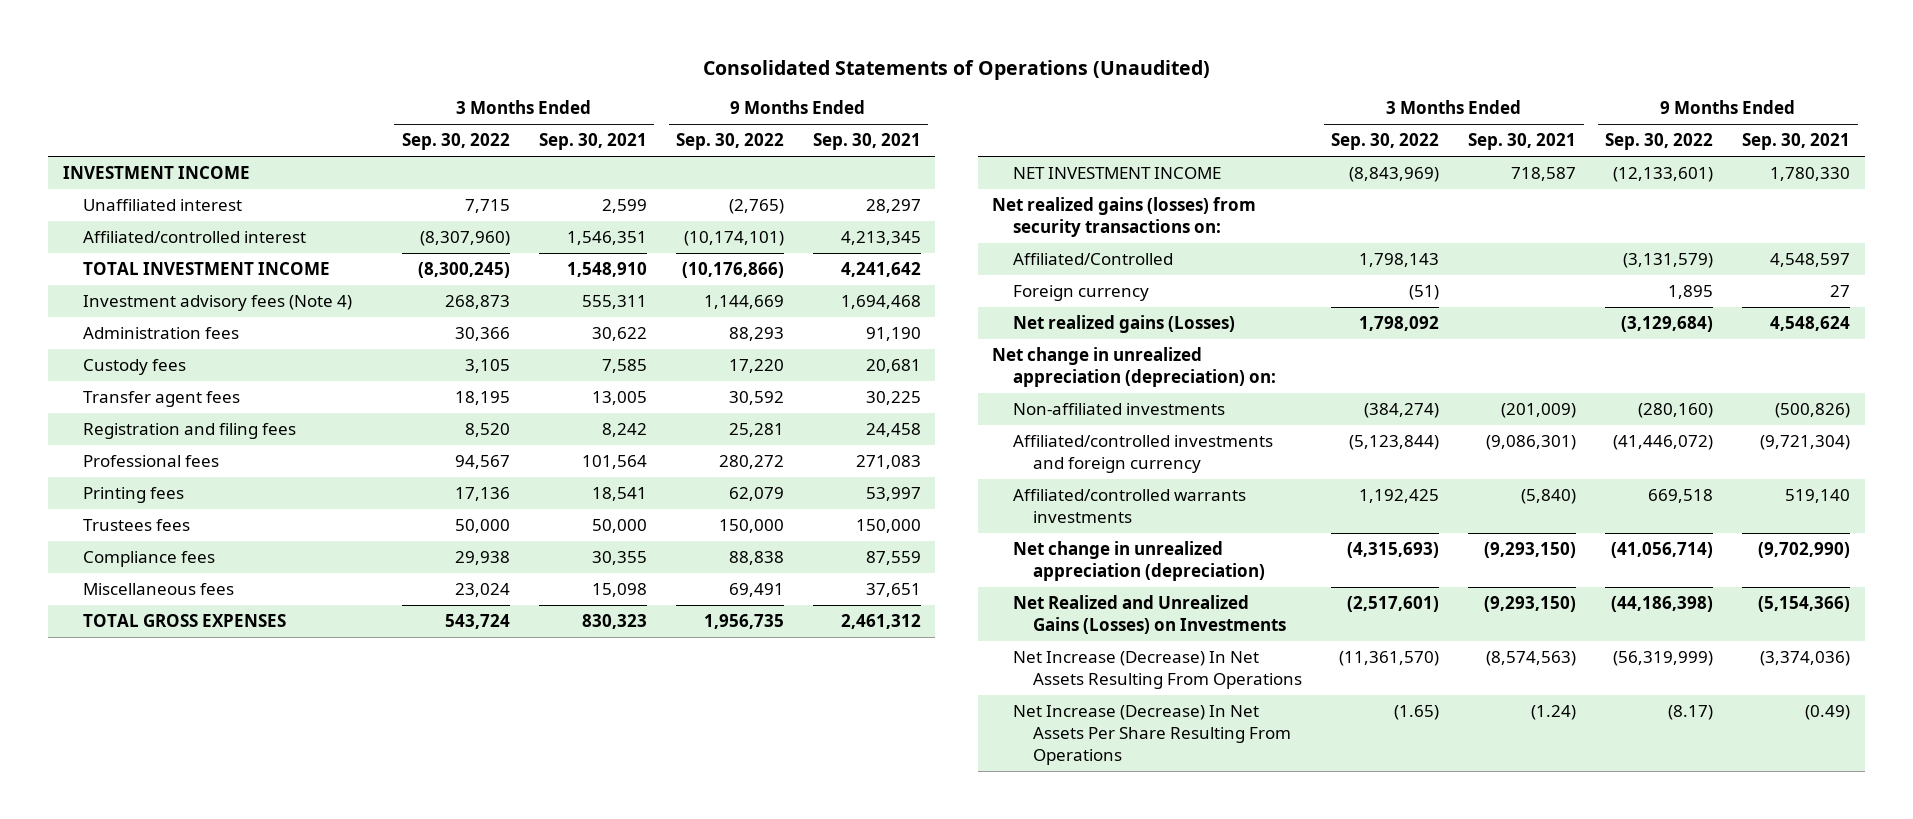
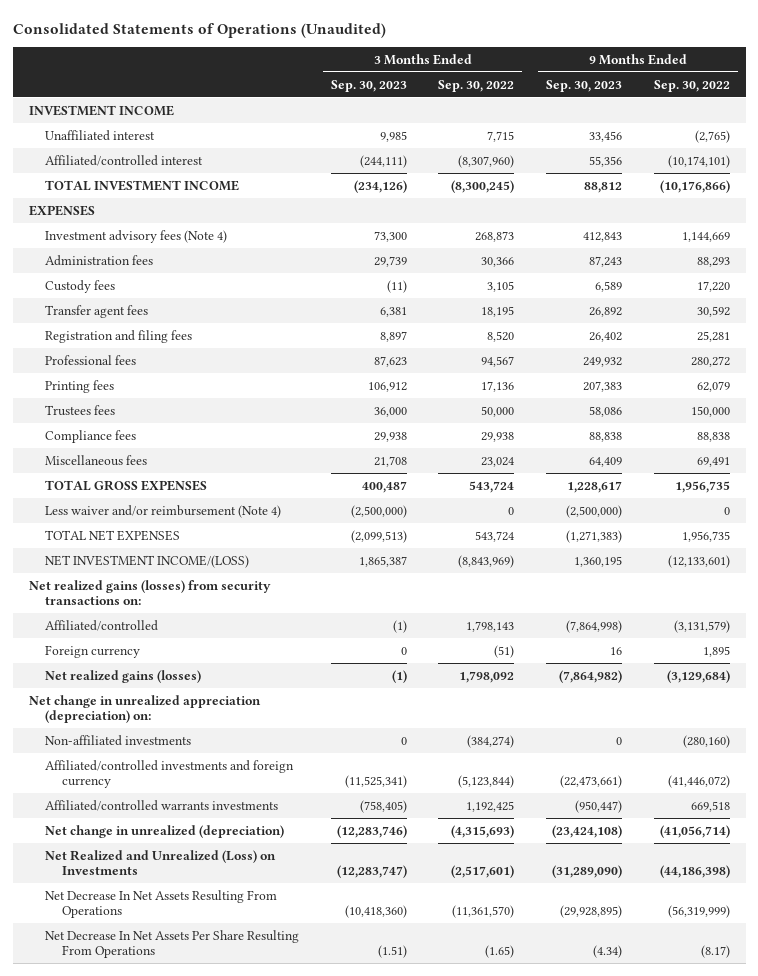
[538,133,647,151] Sep. 30, 2021 -> none
[812,133,921,151] Sep. 30, 2021 -> none
none -> [330,79,407,92] Sep. 30, 2023
none -> [546,79,623,92] Sep. 30, 2023
none -> [28,204,95,216] EXPENSES
none -> [45,504,282,518] Less waiver and/or reimbursement (Note 4)
none -> [45,529,181,541] TOTAL NET EXPENSES
[1012,167,1221,180] NET INVESTMENT INCOME -> [45,554,250,568] NET INVESTMENT INCOME/(LOSS)
[1012,253,1173,266] Affiliated/Controlled -> [45,619,159,631] Affiliated/controlled
[1012,315,1235,334] Net realized gains (Losses) -> [45,669,202,683] Net realized gains (losses)
[1012,541,1266,582] Net change in unrealized appreciation (depreciation) -> [45,824,285,838] Net change in unrealized (depreciation)
[1012,595,1287,635] Net Realized and Unrealized Gains (Losses) on Investments -> [45,849,277,876] Net Realized and Unrealized (Loss) on Investments
[1012,651,1303,690] Net Increase (Decrease) In Net Assets Resulting From Operations -> [45,889,278,919] Net Decrease In Net Assets Resulting From Operations
[1012,705,1292,766] Net Increase (Decrease) In Net Assets Per Share Resulting From Operations -> [45,929,300,959] Net Decrease In Net Assets Per Share Resulting From Operations

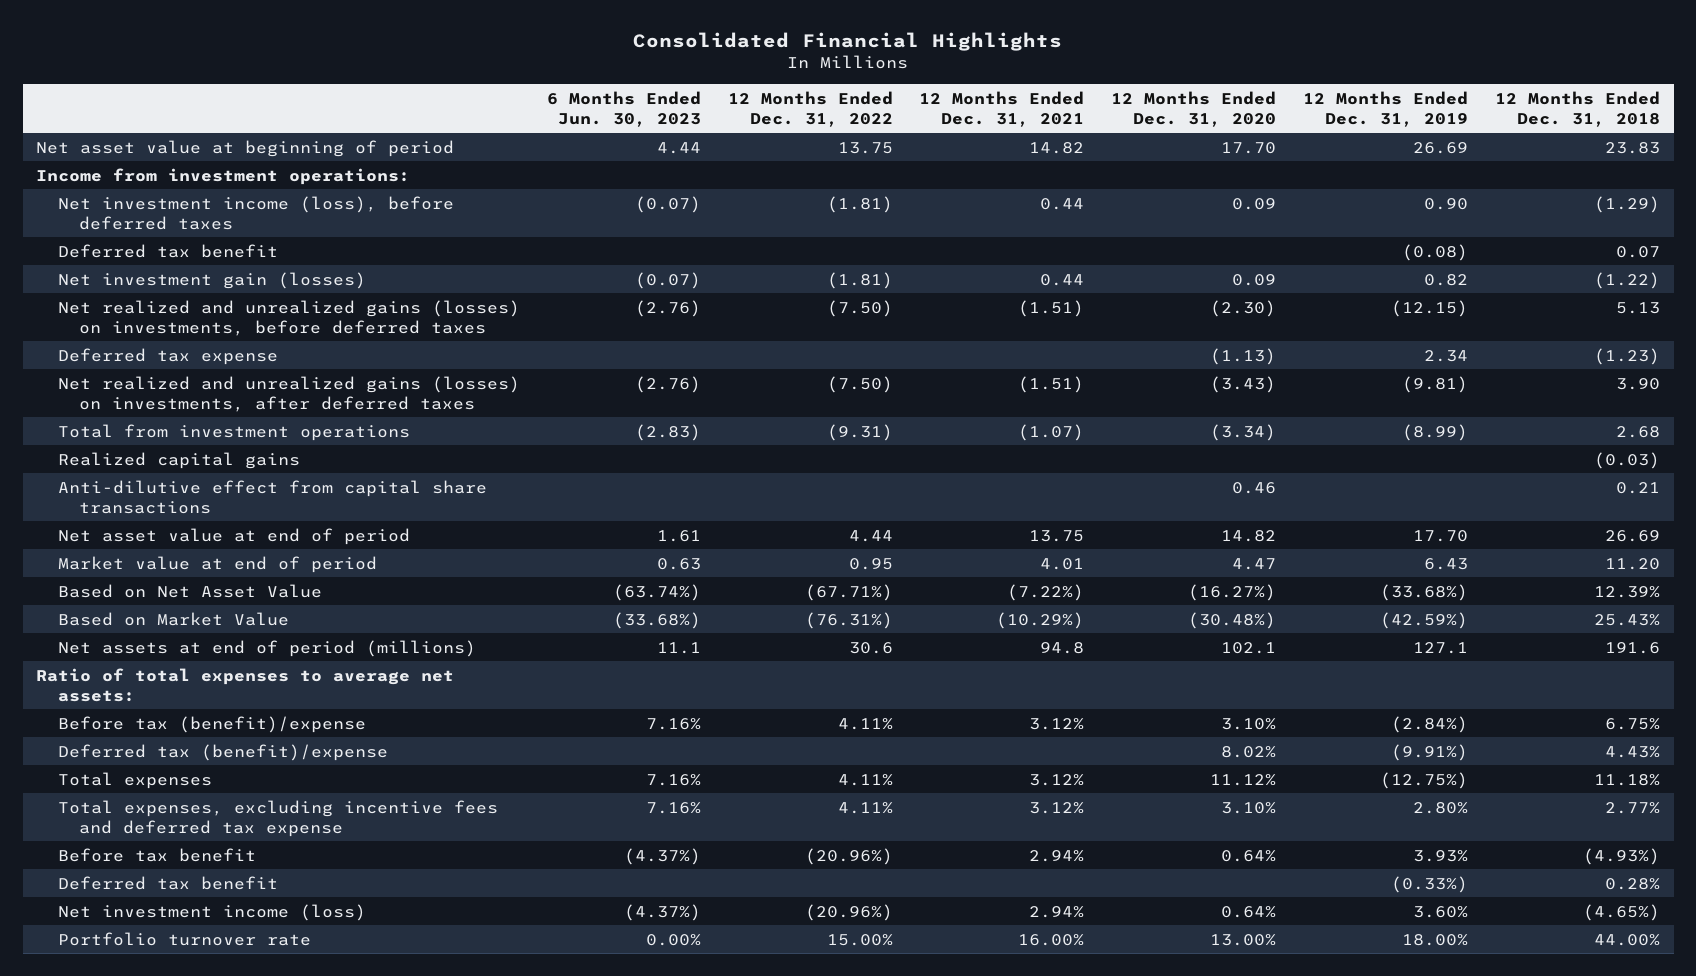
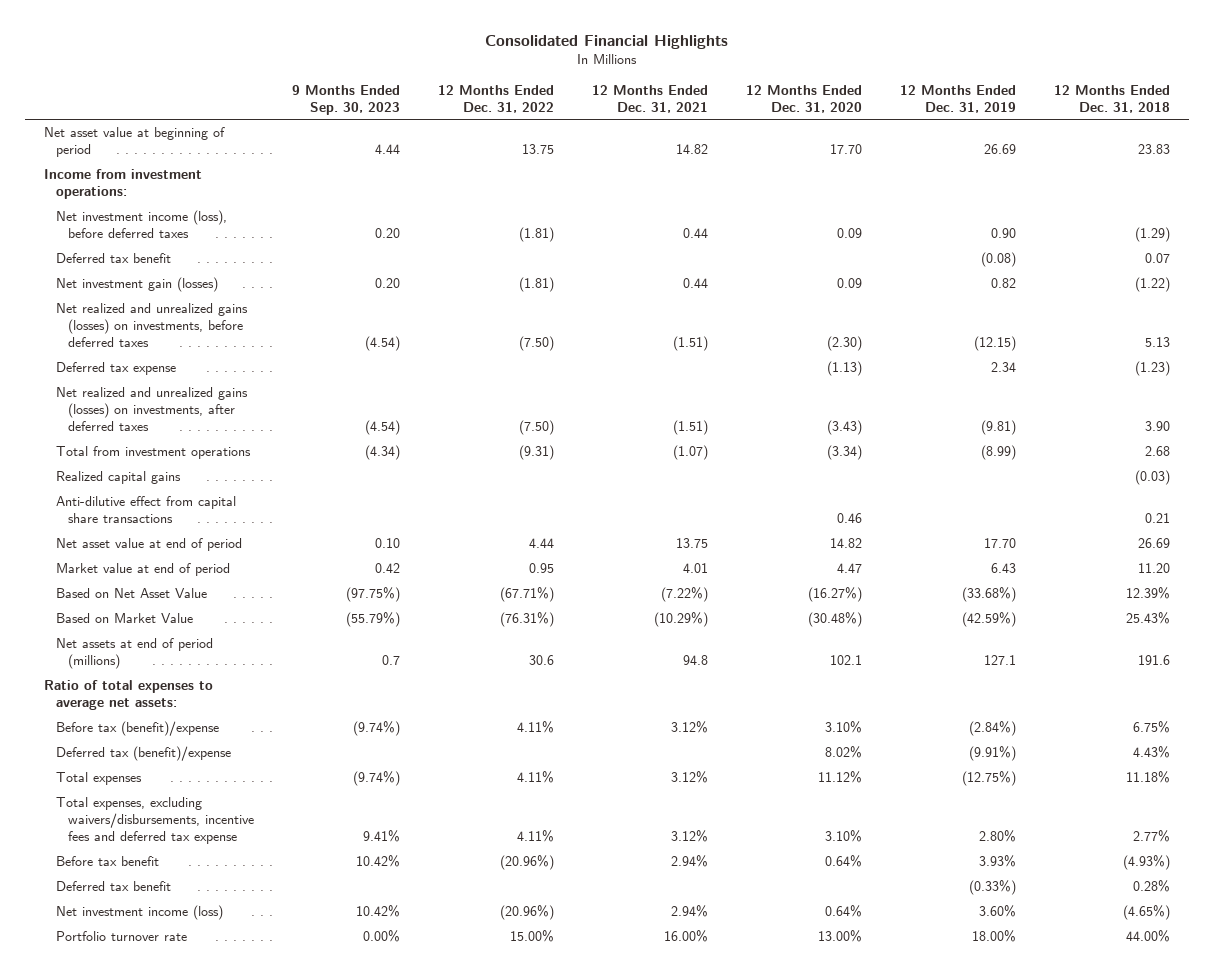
[546,90,701,127] 6 Months Ended Jun. 30, 2023 -> none
none -> [291,84,400,115] 9 Months Ended Sep. 30, 2023
[57,799,498,837] Total expenses, excluding incentive fees and deferred tax expense -> [55,797,254,845] Total expenses, excluding waivers/disbursements, incentive fees and deferred tax expense

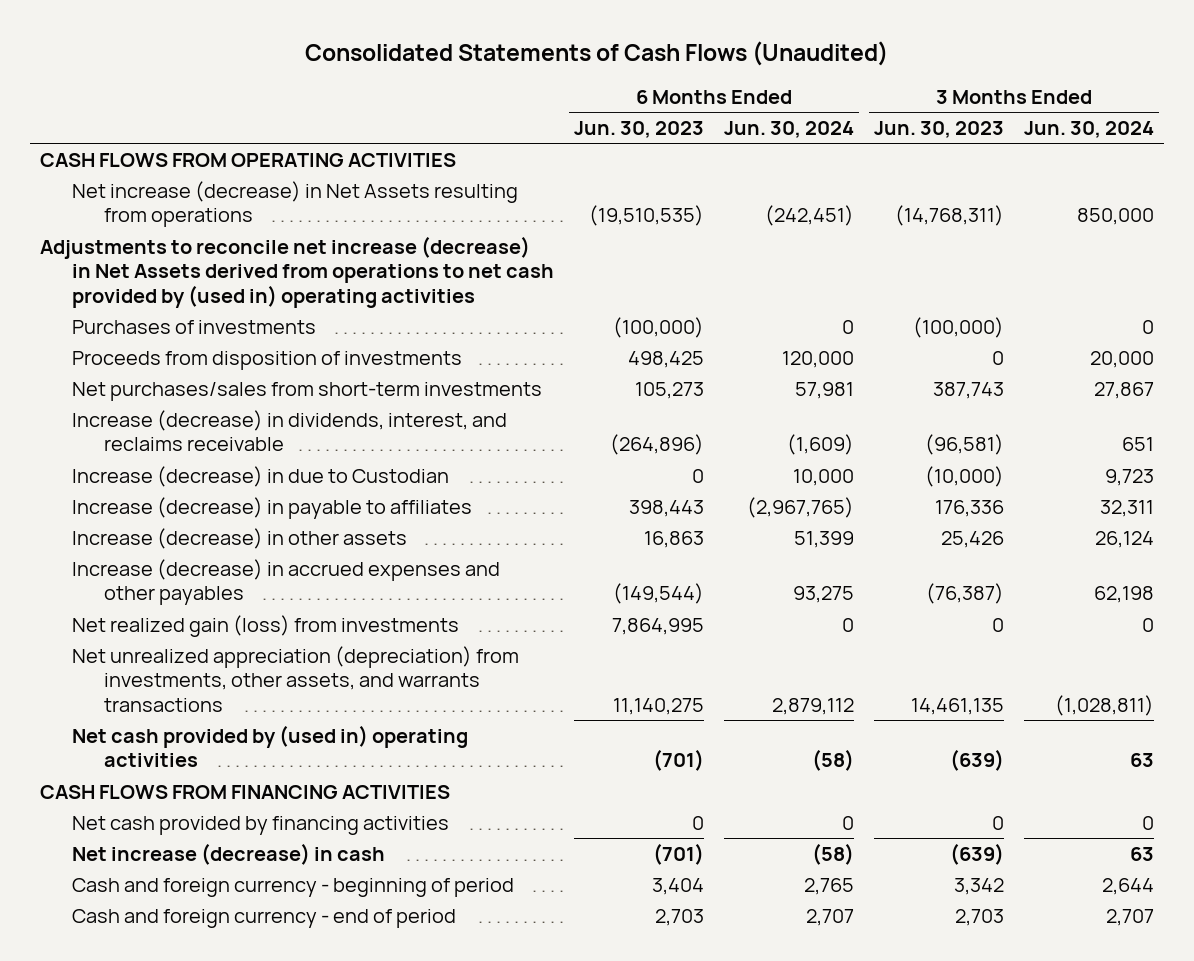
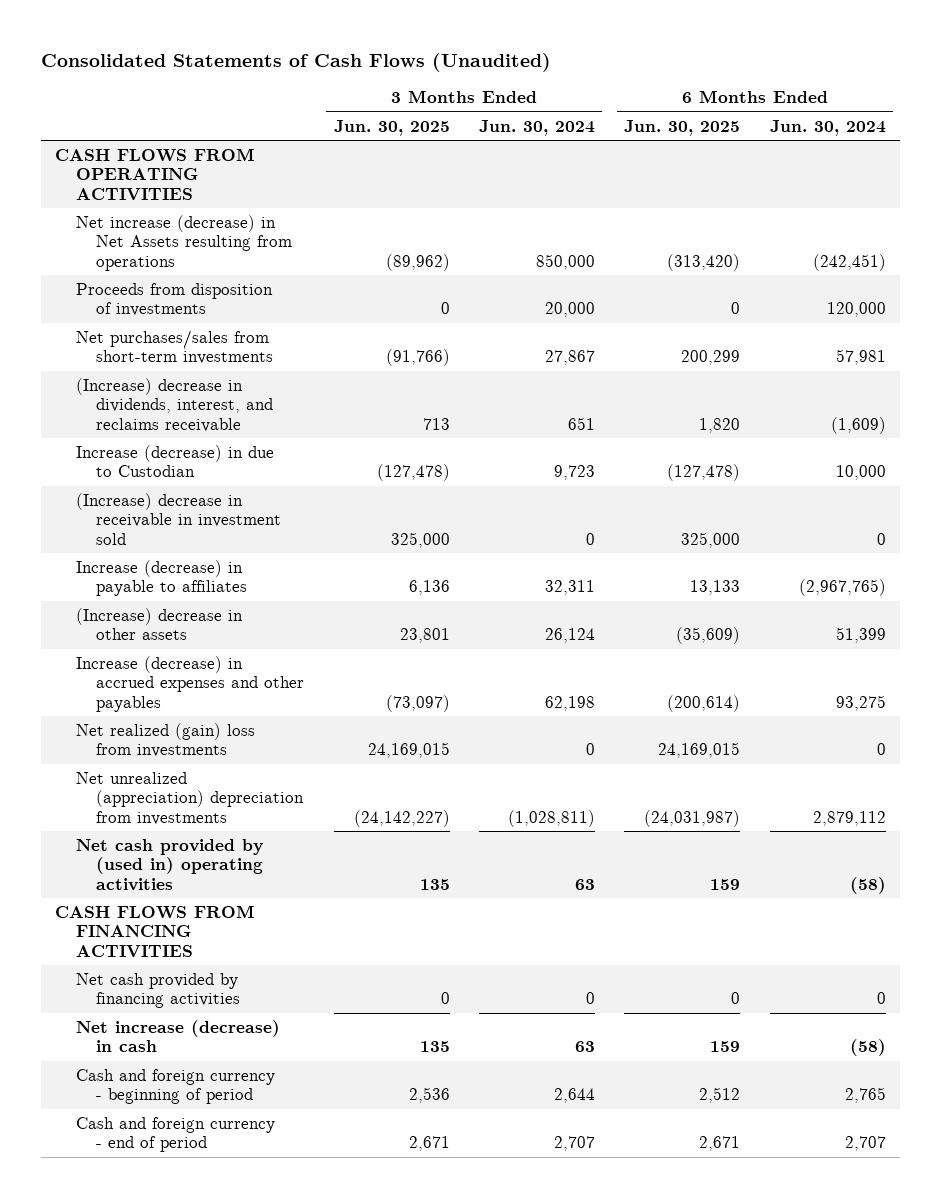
[573,121,704,139] Jun. 30, 2023 -> none
[874,121,1005,139] Jun. 30, 2023 -> none
none -> [333,119,450,136] Jun. 30, 2025
none -> [624,119,741,136] Jun. 30, 2025
[39,235,554,308] Adjustments to reconcile net increase (decrease) in Net Assets derived from operations to net cash provided by (used in) operating activities -> none
[71,319,316,334] Purchases of investments -> none
[71,409,507,452] Increase (decrease) in dividends, interest, and reclaims receivable -> [75,377,274,433] (Increase) decrease in dividends, interest, and reclaims receivable
none -> [75,492,282,546] (Increase) decrease in receivable in investment sold
[71,527,407,549] Increase (decrease) in other assets -> [75,607,243,641] (Increase) decrease in other assets
[71,614,459,637] Net realized gain (loss) from investments -> [75,722,255,758] Net realized (gain) loss from investments
[71,645,519,712] Net unrealized appreciation (depreciation) from investments, other assets, and warrants transactions -> [75,771,305,826] Net unrealized (appreciation) depreciation from investments

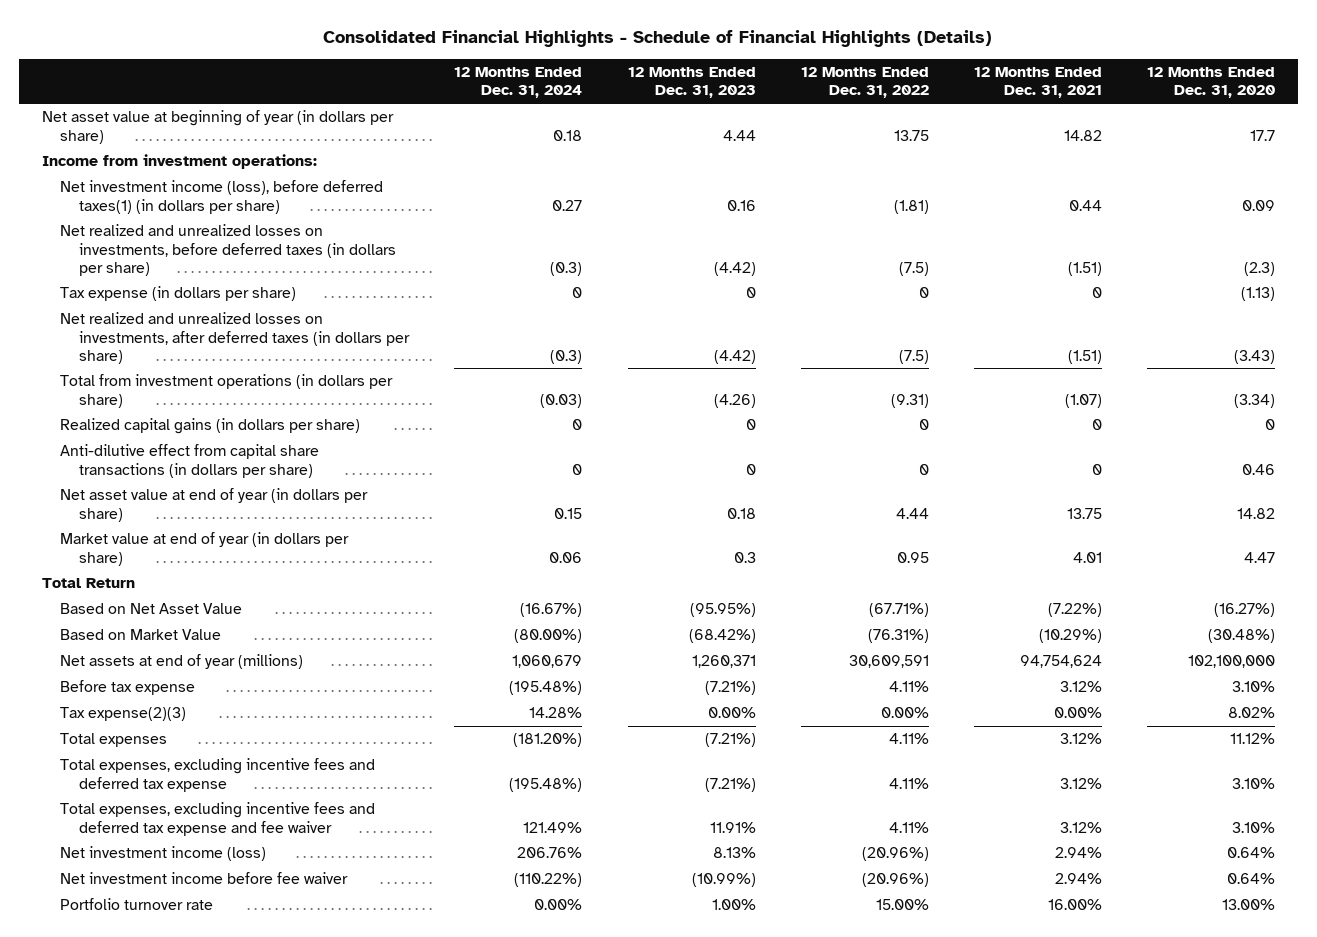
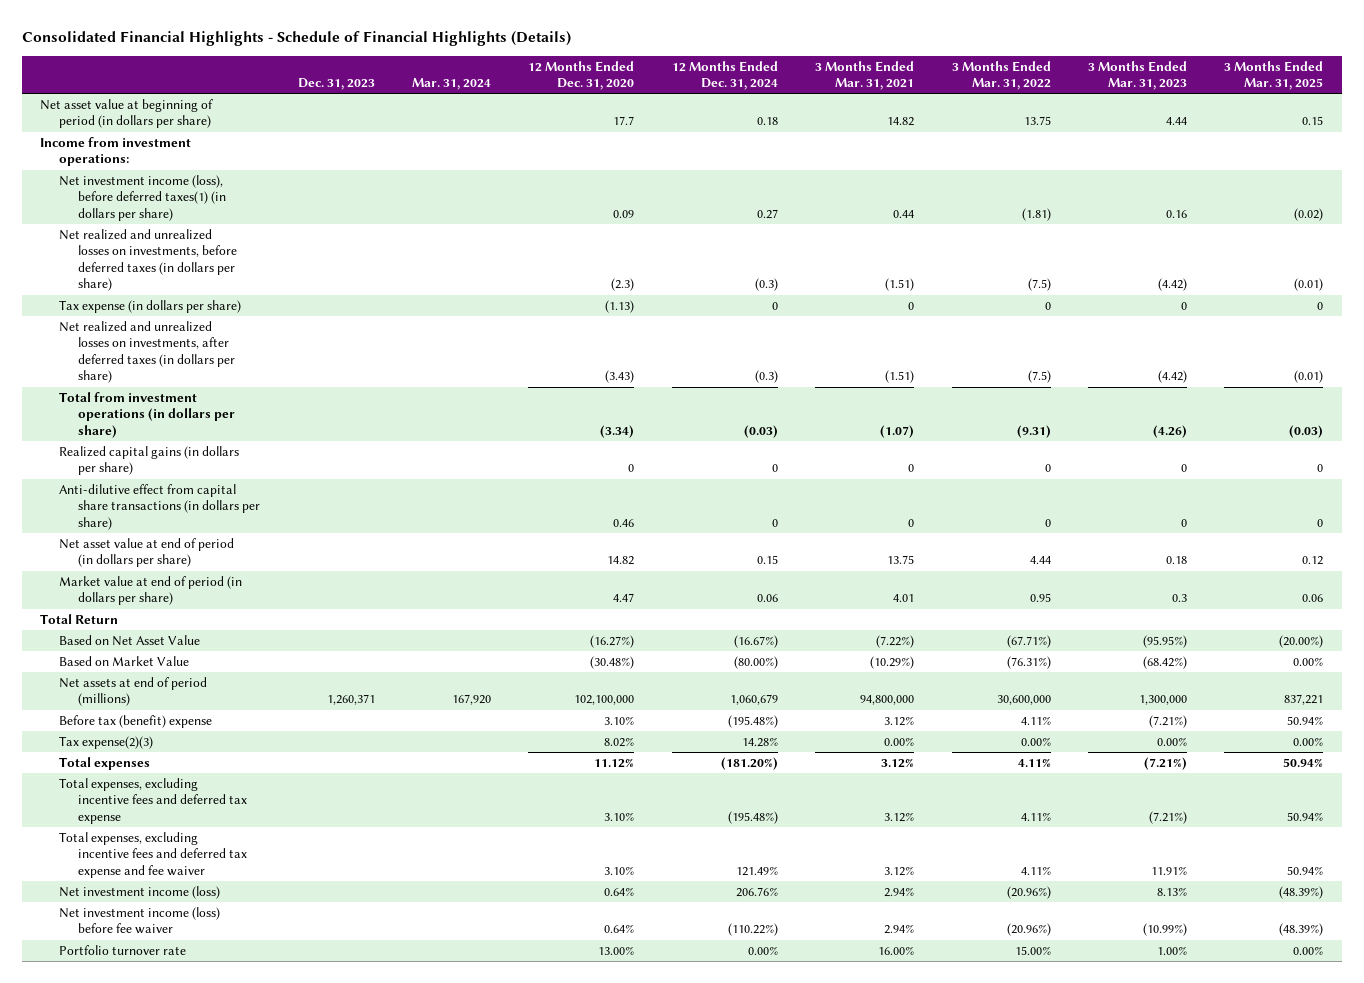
[627,67,756,99] 12 Months Ended Dec. 31, 2023 -> none
[800,67,929,99] 12 Months Ended Dec. 31, 2022 -> none
[973,67,1102,99] 12 Months Ended Dec. 31, 2021 -> none
none -> [297,78,375,91] Dec. 31, 2023
none -> [412,78,492,91] Mar. 31, 2024
none -> [815,60,915,91] 3 Months Ended Mar. 31, 2021
none -> [951,60,1051,91] 3 Months Ended Mar. 31, 2022
none -> [1088,60,1188,91] 3 Months Ended Mar. 31, 2023
none -> [1224,60,1324,91] 3 Months Ended Mar. 31, 2025
[41,110,394,144] Net asset value at beginning of year (in dollars per share) -> [40,98,214,129] Net asset value at beginning of period (in dollars per share)
[60,488,369,522] Net asset value at end of year (in dollars per share) -> [59,537,235,568] Net asset value at end of period (in dollars per share)
[60,532,350,566] Market value at end of year (in dollars per share) -> [59,575,243,606] Market value at end of period (in dollars per share)
[60,654,304,670] Net assets at end of year (millions) -> [59,676,208,707] Net assets at end of period (millions)
[60,680,196,696] Before tax expense -> [59,714,213,728] Before tax (benefit) expense
[60,872,349,885] Net investment income before fee waiver -> [59,906,221,935] Net investment income (loss) before fee waiver

